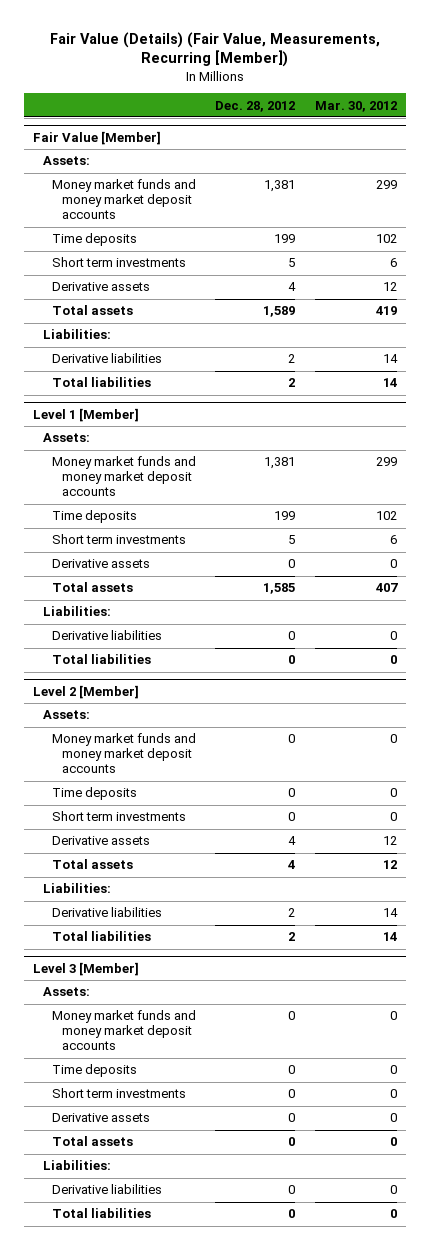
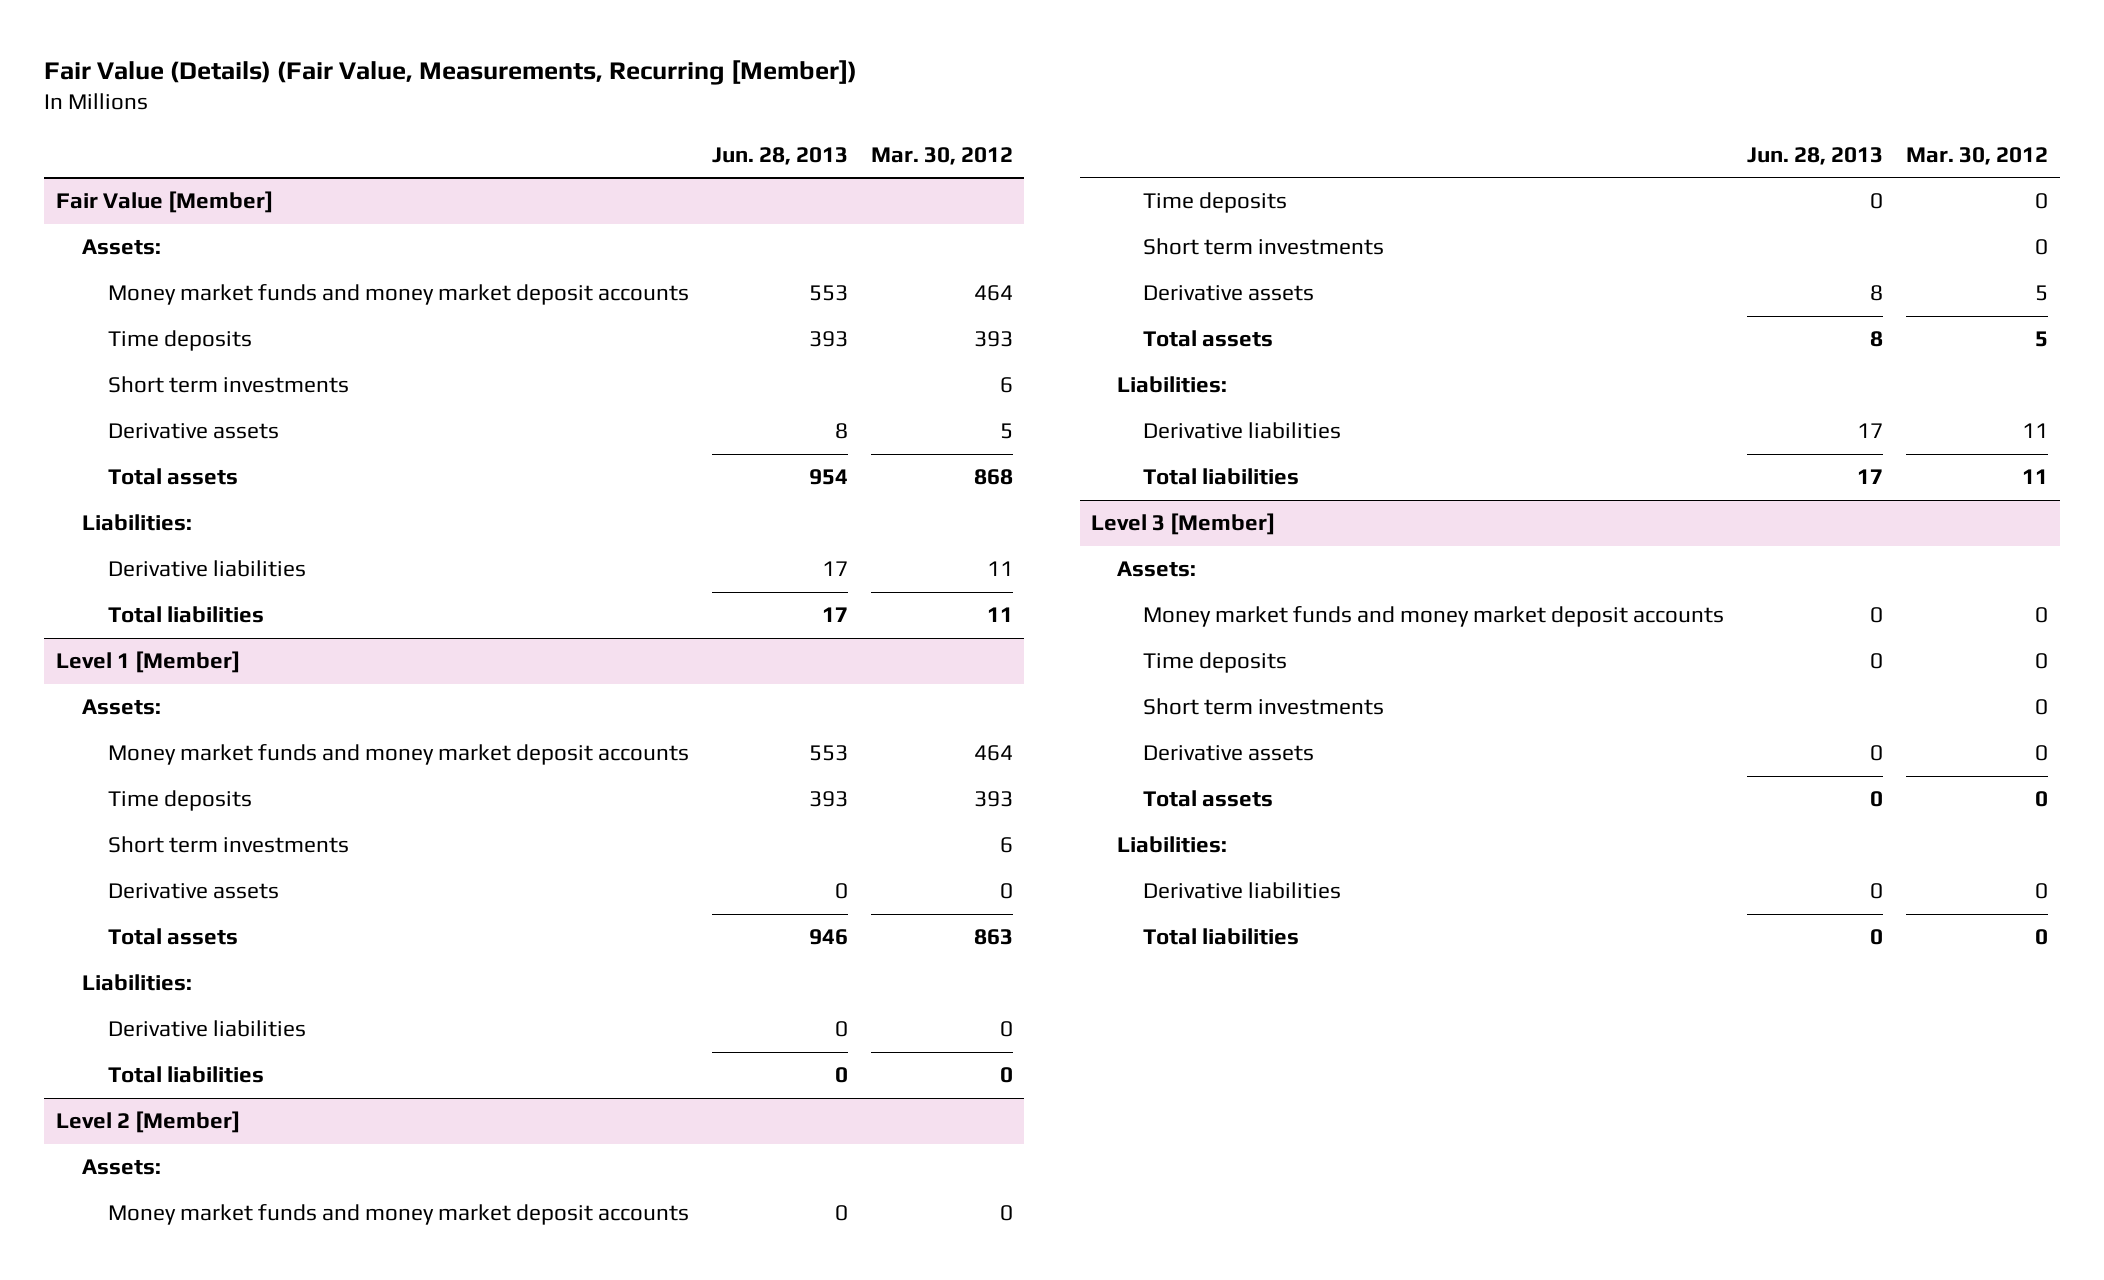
[215,100,296,112] Dec. 28, 2012 -> none
none -> [711,146,848,165] Jun. 28, 2013
[375,180,397,190] 299 -> [973,285,1013,302] 464
[375,234,397,244] 102 -> [973,331,1013,348] 393
[382,282,397,292] 12 -> [999,423,1013,440] 5
[375,306,397,316] 419 -> [973,469,1013,486] 868
[382,354,398,364] 14 -> [986,561,1013,577] 11
[382,378,397,388] 14 -> [986,607,1013,623] 11
[375,457,397,467] 299 -> [973,745,1013,762] 464
[375,511,397,521] 102 -> [973,791,1013,808] 393
[375,583,398,593] 407 -> [973,929,1013,946] 863
[382,836,397,846] 12 -> [2035,285,2049,302] 5
[382,860,397,870] 12 -> [2035,331,2049,348] 5
[382,908,398,918] 14 -> [2022,423,2049,439] 11
[382,932,397,942] 14 -> [2022,469,2049,485] 11

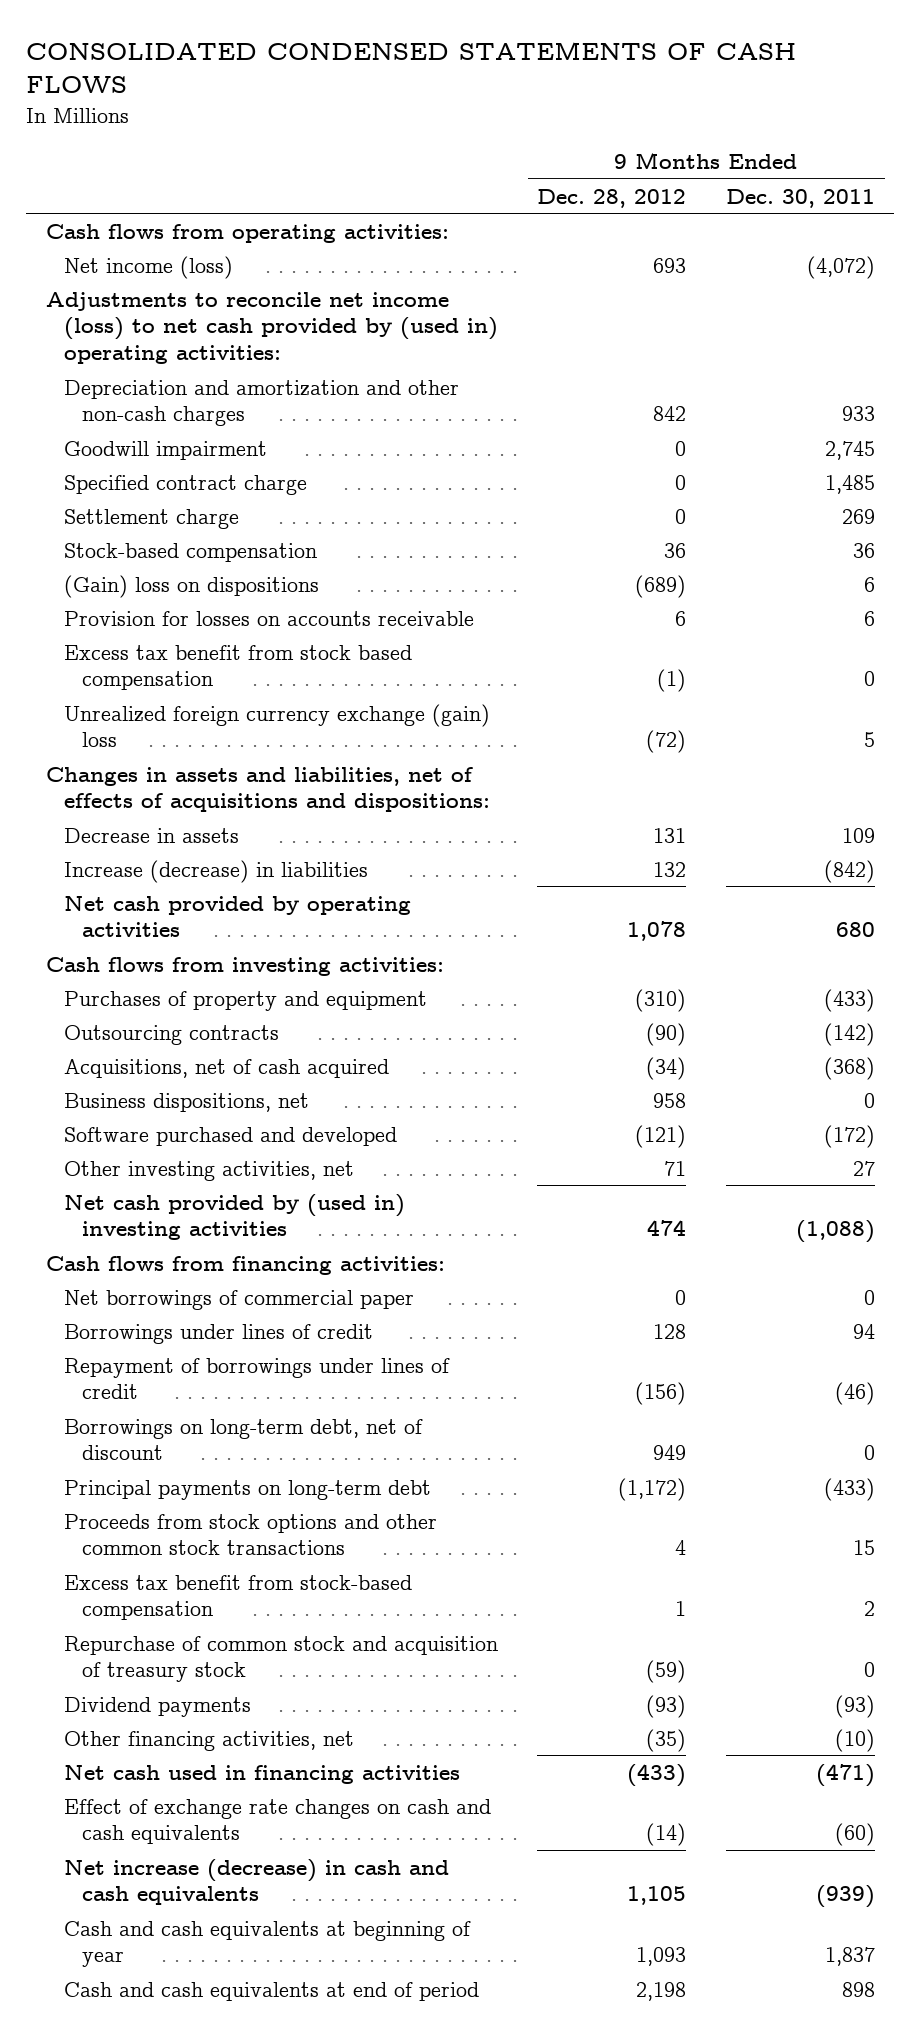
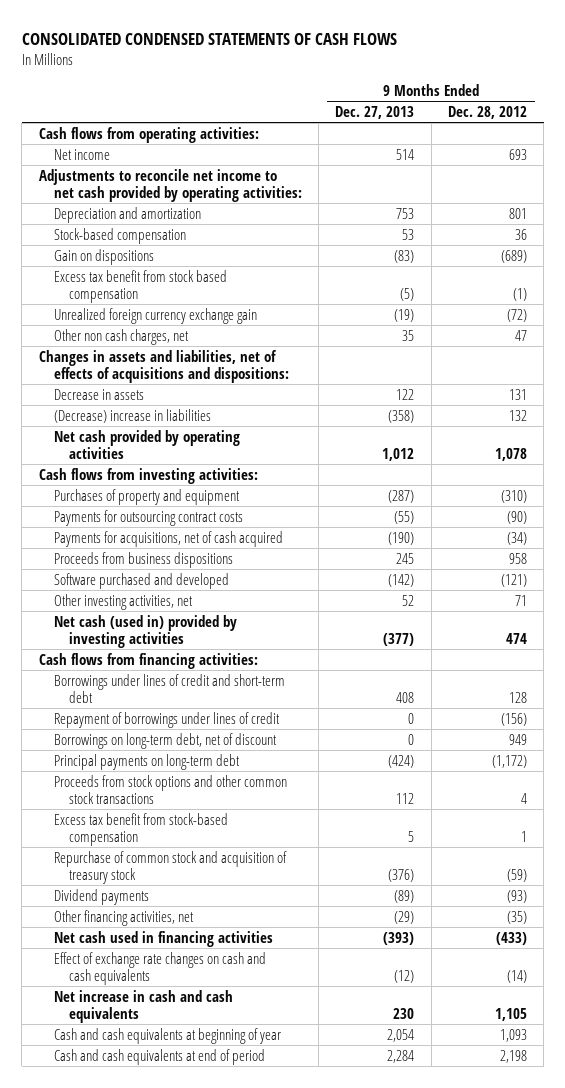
[725,188,875,208] Dec. 30, 2011 -> none
none -> [335,106,415,120] Dec. 27, 2013
[63,440,267,460] Goodwill impairment -> none
[63,474,307,495] Specified contract charge -> none
[63,508,239,529] Settlement charge -> none
[63,255,233,279] Net income (loss) -> [53,148,110,160] Net income
[45,291,498,365] Adjustments to reconcile net income (loss) to net cash provided by (used in) operating activities: -> [38,168,302,203] Adjustments to reconcile net income to net cash provided by operating activities:
[63,379,459,427] Depreciation and amortization and other non-cash charges -> [53,206,201,223] Depreciation and amortization
[653,406,687,422] 842 -> [508,207,527,219] 801
[63,610,474,626] Provision for losses on accounts receivable -> none
[63,574,319,598] (Gain) loss on dispositions -> [53,248,154,265] Gain on dispositions
[63,703,490,748] Unrealized foreign currency exchange (gain) loss -> [53,307,257,324] Unrealized foreign currency exchange gain
none -> [53,328,189,345] Other non cash charges, net
[63,859,368,883] Increase (decrease) in liabilities -> [53,408,211,423] (Decrease) increase in liabilities
[63,1024,279,1045] Outsourcing contracts -> [53,509,243,526] Payments for outsourcing contract costs
[63,1058,389,1078] Acquisitions, net of cash acquired -> [53,530,283,547] Payments for acquisitions, net of cash acquired
[63,1092,309,1112] Business dispositions, net -> [53,551,233,568] Proceeds from business dispositions
[63,1193,405,1241] Net cash provided by (used in) investing activities -> [53,614,237,649] Net cash (used in) provided by investing activities
[63,1289,414,1310] Net borrowings of commercial paper -> none
[63,1323,373,1344] Borrowings under lines of credit -> [53,673,285,704] Borrowings under lines of credit and short-term debt
[63,1858,449,1906] Net increase (decrease) in cash and cash equivalents -> [53,989,233,1024] Net increase in cash and cash equivalents

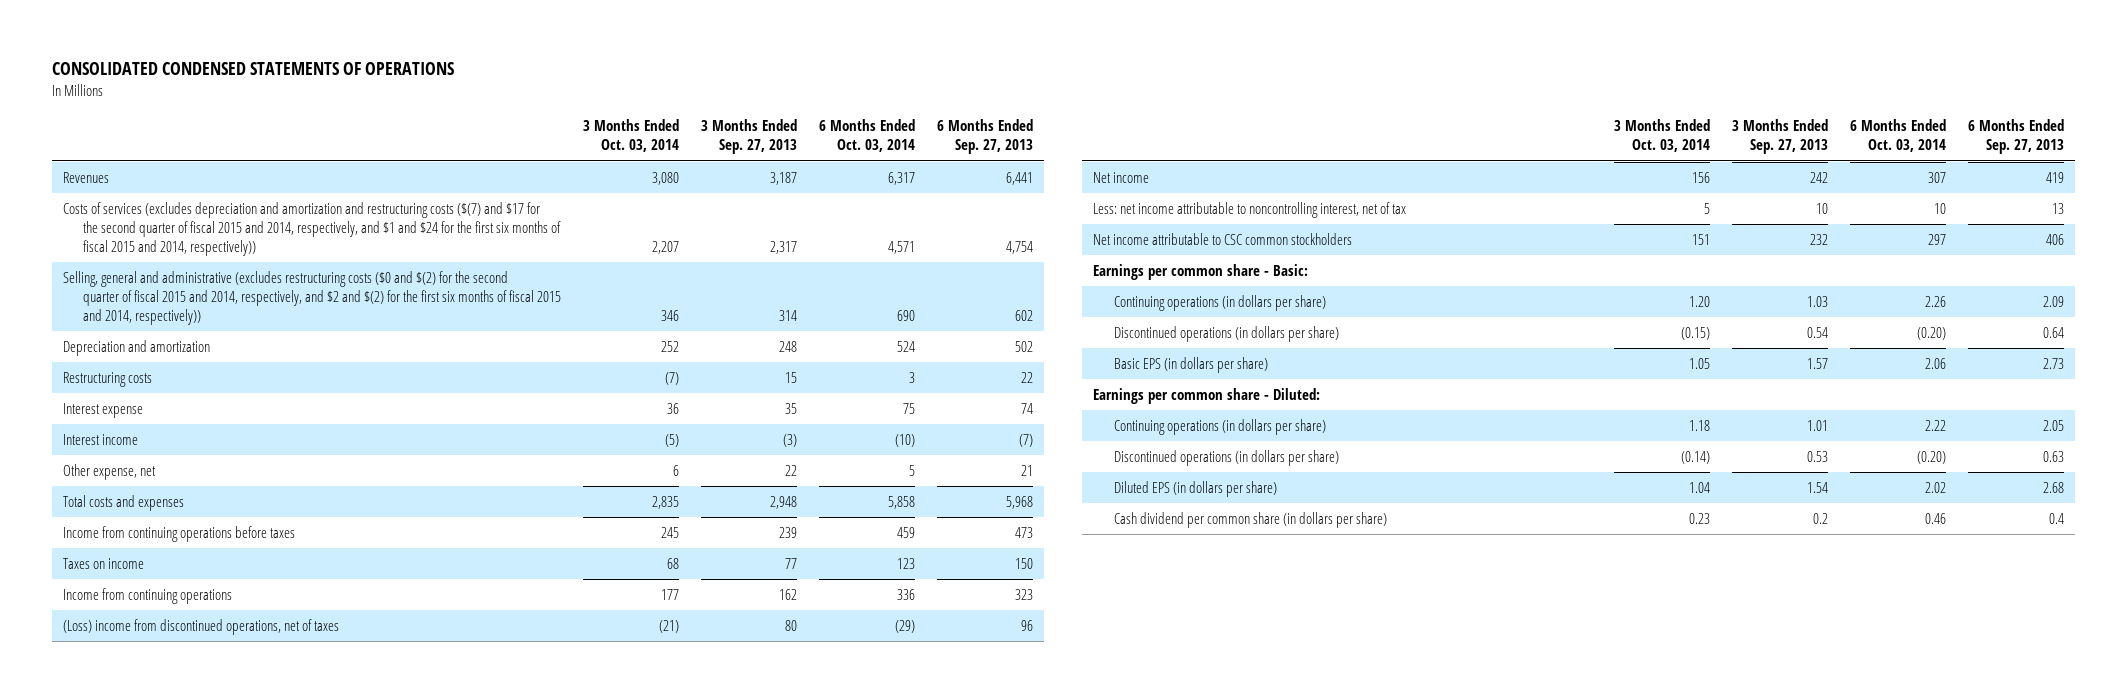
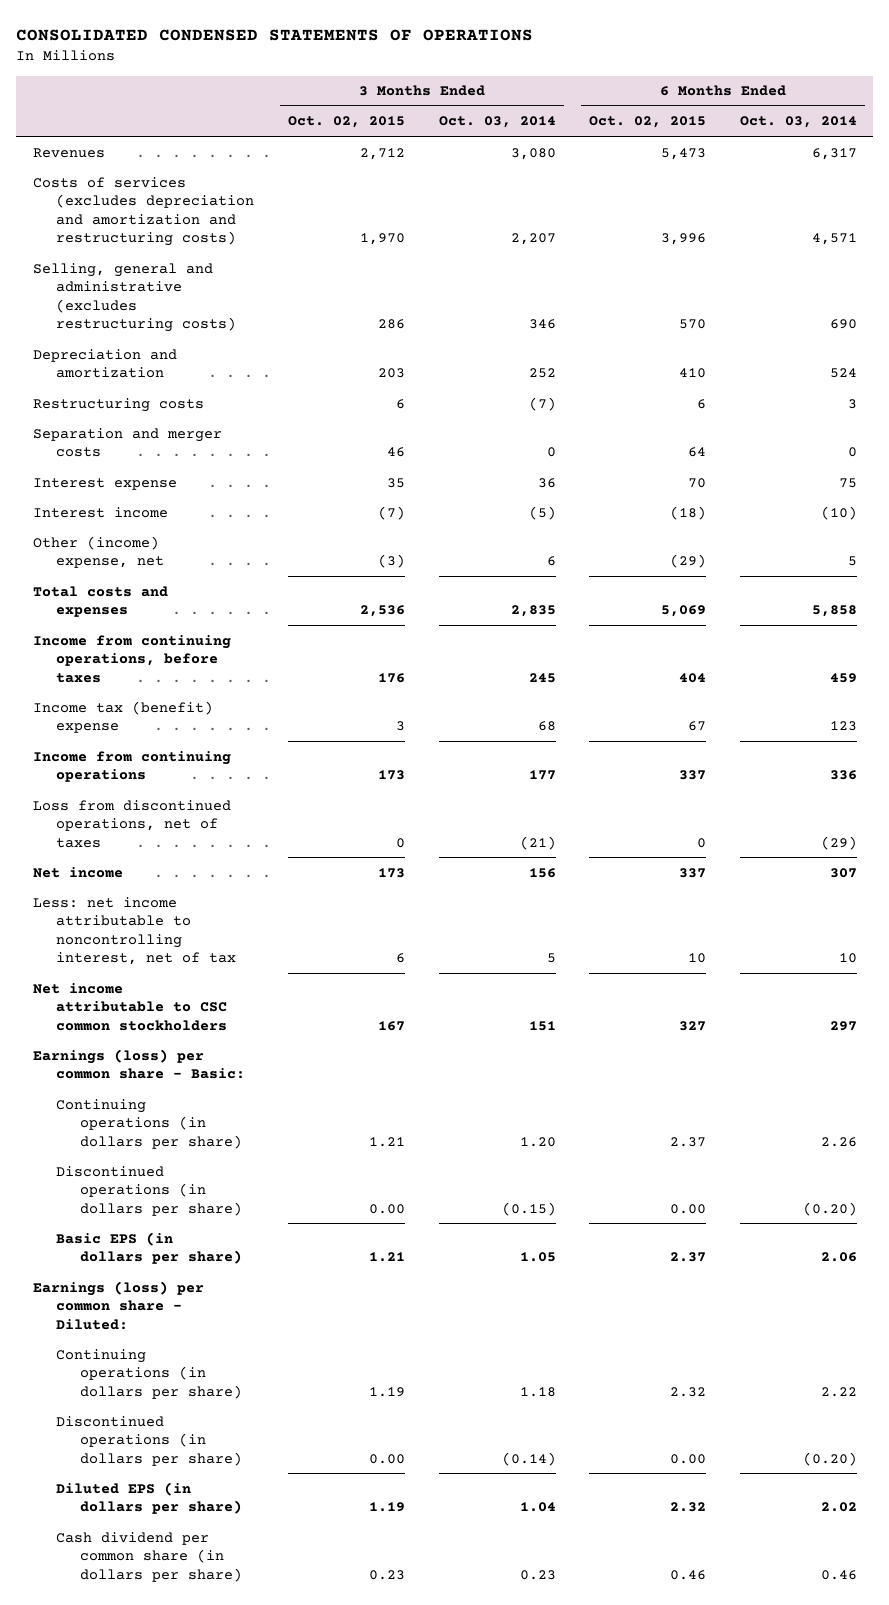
[701,119,798,155] 3 Months Ended Sep. 27, 2013 -> none
[937,119,1034,155] 6 Months Ended Sep. 27, 2013 -> none
none -> [287,116,405,129] Oct. 02, 2015
none -> [589,116,707,129] Oct. 02, 2015
[62,201,562,256] Costs of services (excludes depreciation and amortization and restructuring costs ($(7) and $17 for the second quarter of fiscal 2015 and 2014, respectively, and $1 and $24 for the first six months of fiscal 2015 and 2014, respectively)) -> [32,176,255,246] Costs of services (excludes depreciation and amortization and restructuring costs)
[62,270,562,325] Selling, general and administrative (excludes restructuring costs ($0 and $(2) for the second quarter of fiscal 2015 and 2014, respectively, and $2 and $(2) for the first six months of fiscal 2015 and 2014, respectively)) -> [32,262,237,332] Selling, general and administrative (excludes restructuring costs)
none -> [32,427,222,458] Separation and merger costs
[62,463,156,480] Other expense, net -> [32,535,165,569] Other (income) expense, net
[62,525,295,542] Income from continuing operations before taxes -> [32,634,231,683] Income from continuing operations, before taxes
[62,557,144,569] Taxes on income -> [32,700,213,734] Income tax (benefit) expense
[62,618,339,635] (Loss) income from discontinued operations, net of taxes -> [32,799,231,848] Loss from discontinued operations, net of taxes
[1093,263,1309,280] Earnings per common share - Basic: -> [32,1048,246,1080] Earnings (loss) per common share - Basic:
[1093,387,1321,404] Earnings per common share - Diluted: -> [32,1280,204,1330] Earnings (loss) per common share - Diluted:

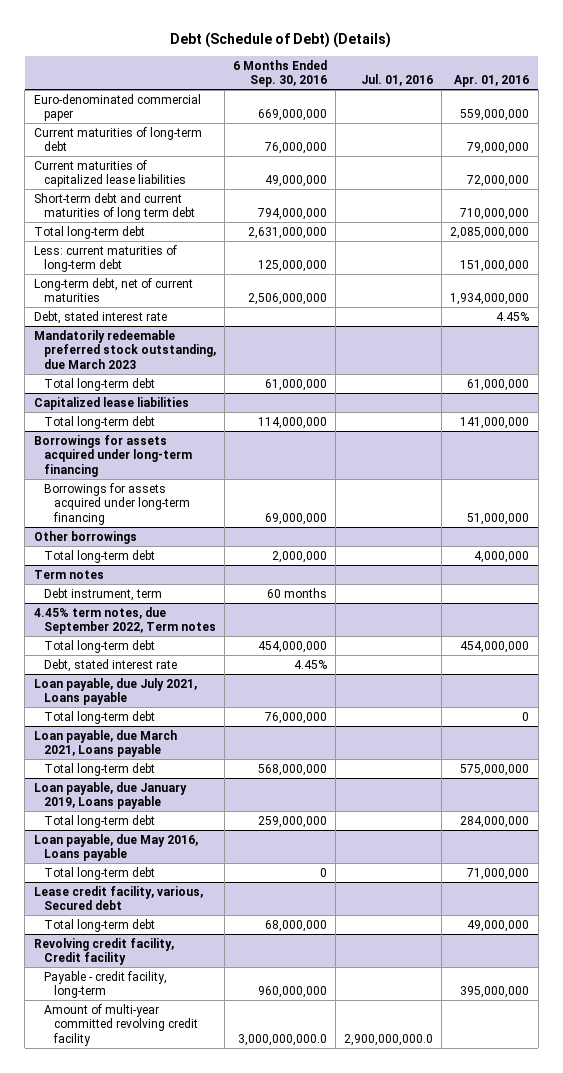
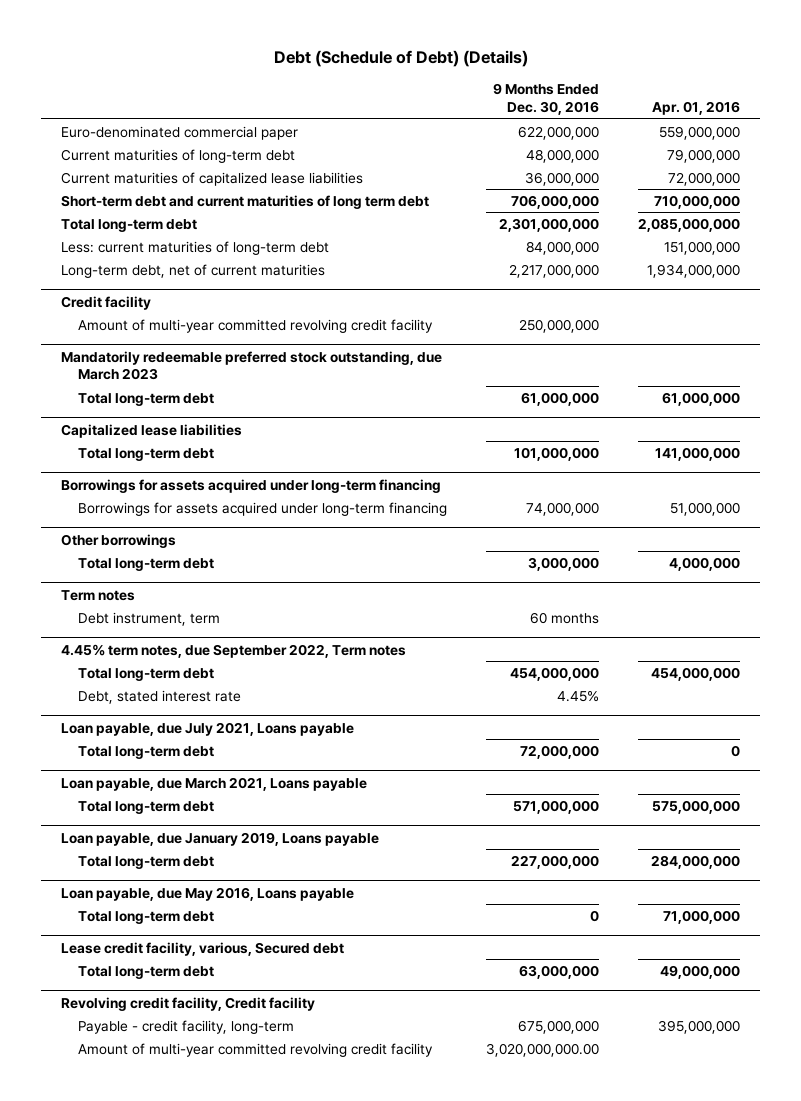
[232,59,327,88] 6 Months Ended Sep. 30, 2016 -> none
[361,74,434,87] Jul. 01, 2016 -> none
none -> [493,83,600,116] 9 Months Ended Dec. 30, 2016
[33,310,167,324] Debt, stated interest rate -> none
none -> [60,295,151,310] Credit facility
none -> [78,318,434,333] Amount of multi-year committed revolving credit facility

